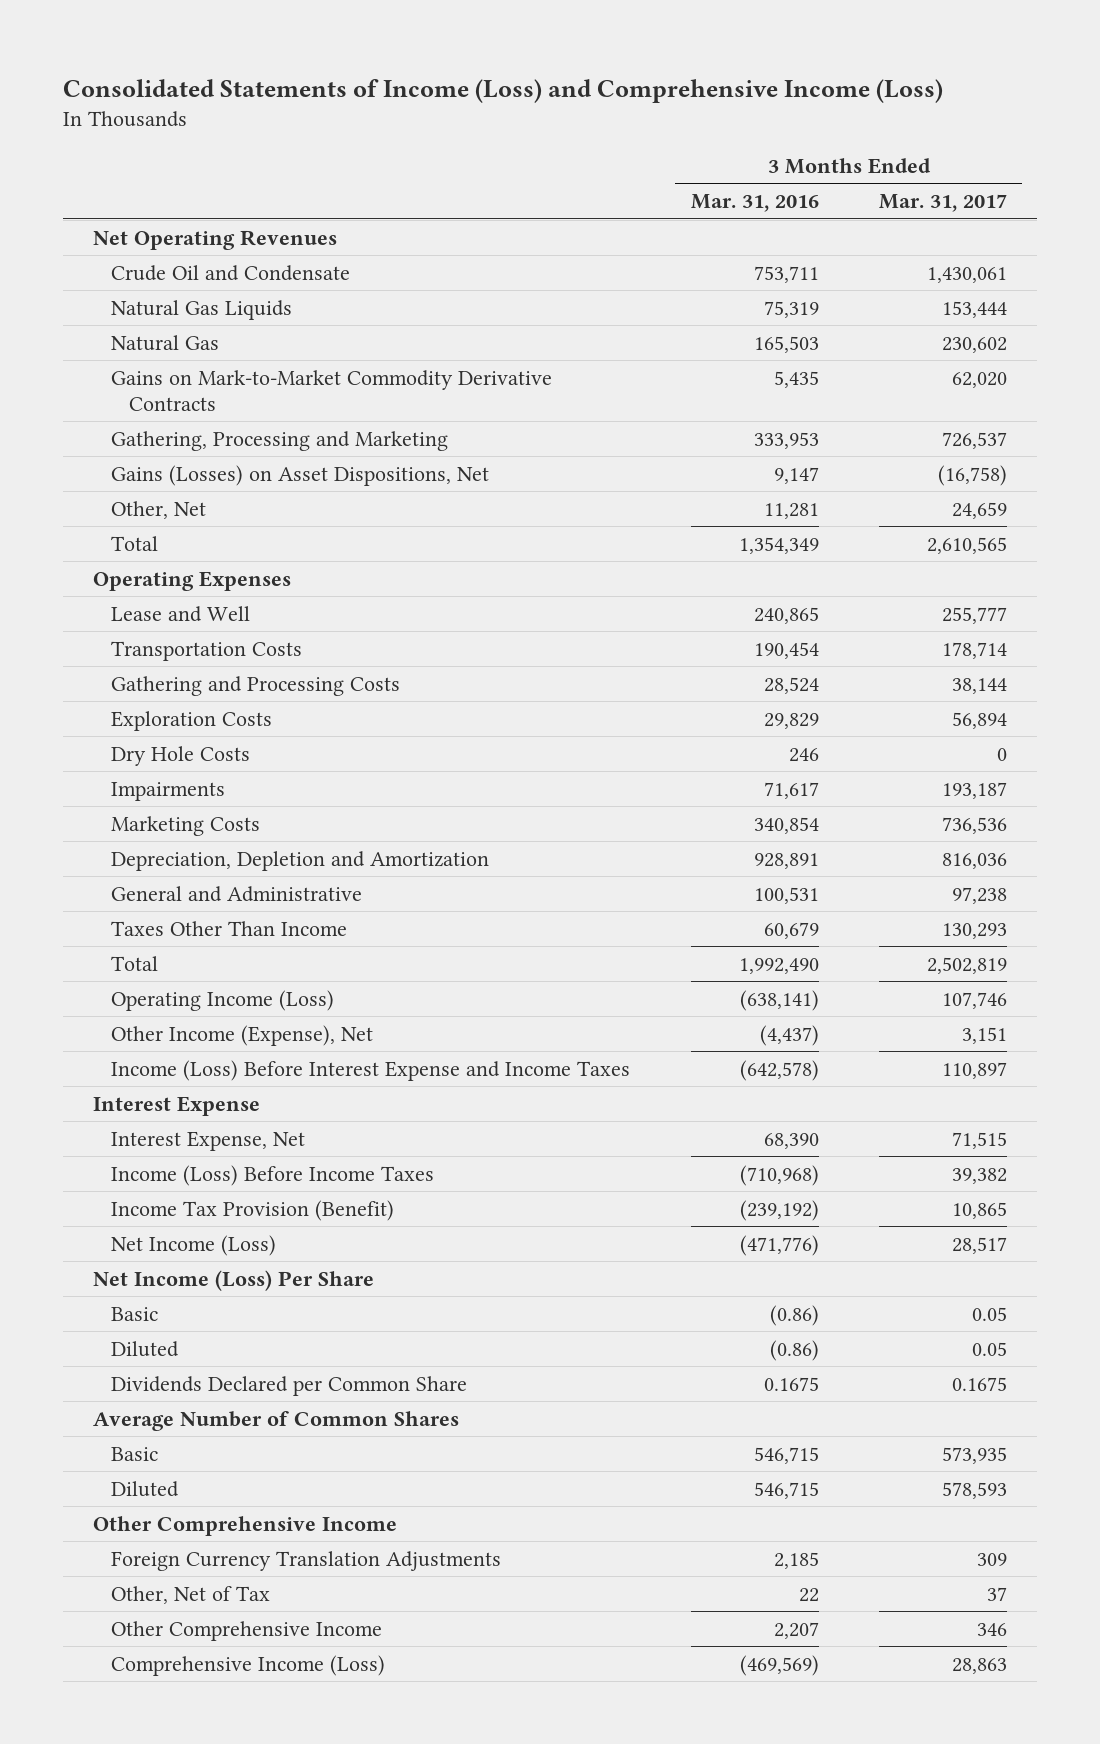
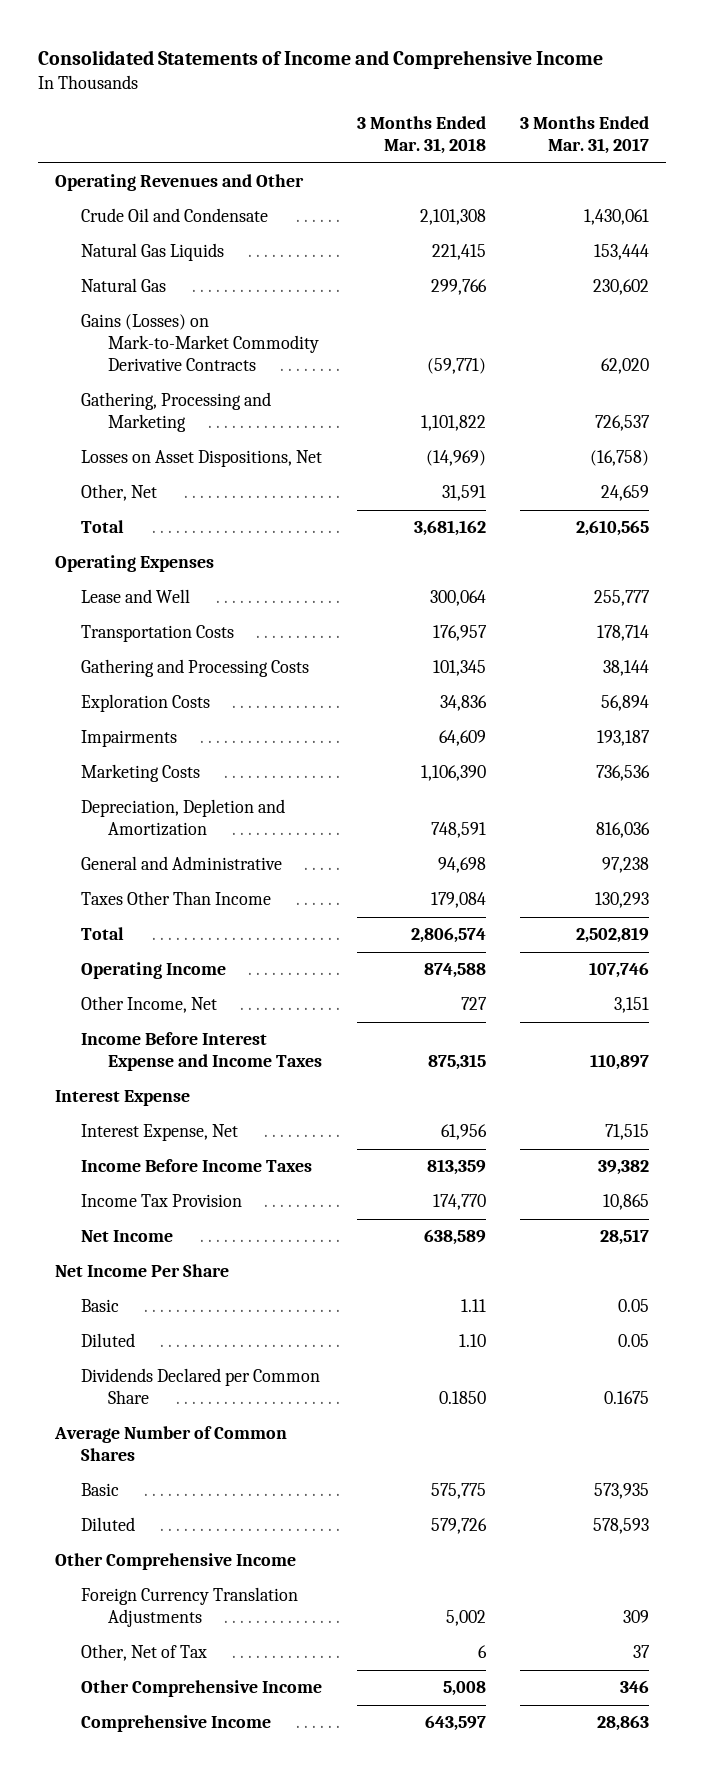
[62,78,943,103] Consolidated Statements of Income (Loss) and Comprehensive Income (Loss) -> [37,49,603,69] Consolidated Statements of Income and Comprehensive Income
[690,194,819,213] Mar. 31, 2016 -> none
none -> [356,116,486,155] 3 Months Ended Mar. 31, 2018
[92,229,337,250] Net Operating Revenues -> [54,174,304,192] Operating Revenues and Other
[111,369,553,411] Gains on Mark-to-Market Commodity Derivative Contracts -> [81,314,320,372] Gains (Losses) on Mark-to-Market Commodity Derivative Contracts
[111,464,490,486] Gains (Losses) on Asset Dispositions, Net -> [81,450,323,468] Losses on Asset Dispositions, Net
[111,745,251,766] Dry Hole Costs -> none
[111,989,335,1011] Operating Income (Loss) -> [81,962,227,980] Operating Income
[111,1024,374,1046] Other Income (Expense), Net -> [81,996,218,1014] Other Income, Net
[111,1059,631,1081] Income (Loss) Before Interest Expense and Income Taxes -> [81,1032,323,1072] Income Before Interest Expense and Income Taxes
[111,1164,435,1186] Income (Loss) Before Income Taxes -> [81,1159,313,1173] Income Before Income Taxes
[111,1199,395,1221] Income Tax Provision (Benefit) -> [81,1194,243,1208] Income Tax Provision
[111,1234,277,1256] Net Income (Loss) -> [81,1230,174,1243] Net Income
[92,1269,374,1291] Net Income (Loss) Per Share -> [54,1264,229,1278] Net Income Per Share
[111,1654,386,1676] Comprehensive Income (Loss) -> [81,1715,272,1733] Comprehensive Income

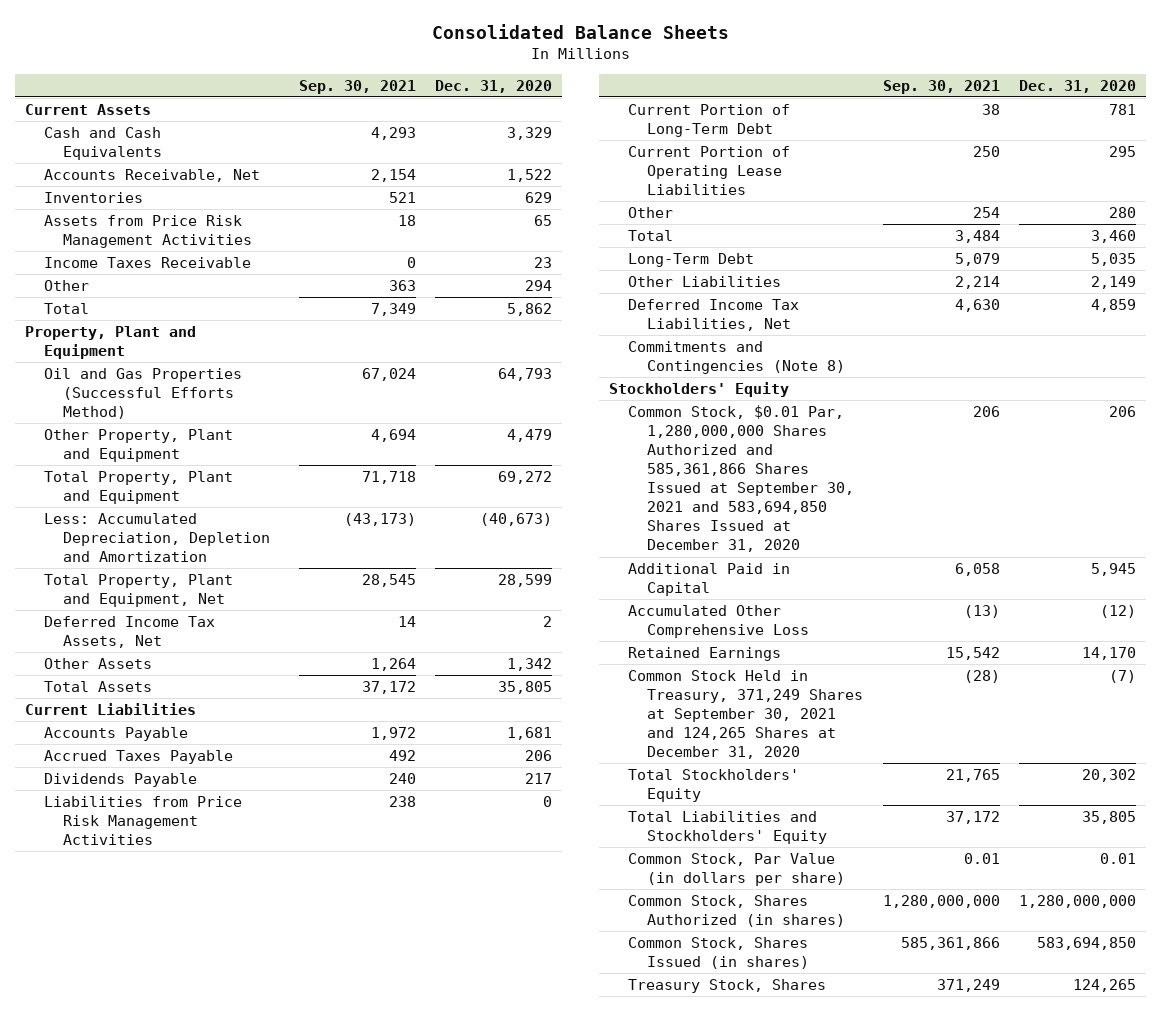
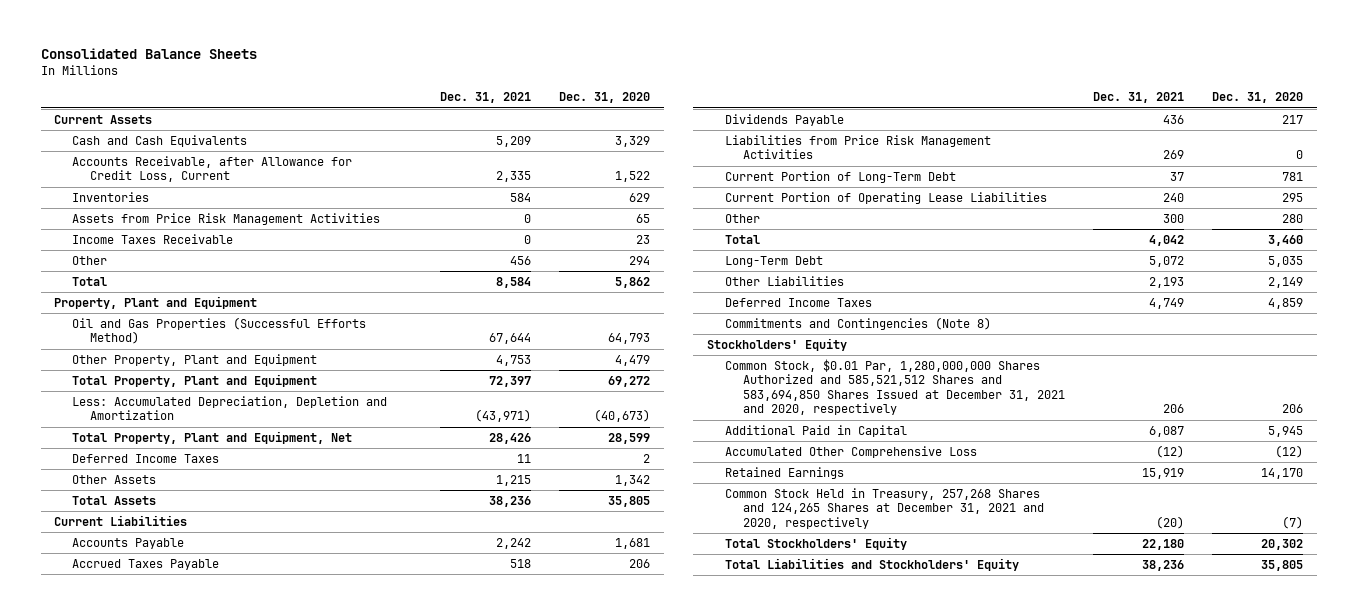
[298,79,416,94] Sep. 30, 2021 -> none
none -> [439,92,531,104] Dec. 31, 2021
[44,169,261,183] Accounts Receivable, Net -> [72,156,353,183] Accounts Receivable, after Allowance for Credit Loss, Current
[44,616,216,649] Deferred Income Tax Assets, Net -> [72,454,220,464] Deferred Income Taxes
[628,299,800,332] Deferred Income Tax Liabilities, Net -> [724,298,872,308] Deferred Income Taxes
[628,405,855,553] Common Stock, $0.01 Par, 1,280,000,000 Shares Authorized and 585,361,866 Shares Issued at September 30, 2021 and 583,694,850 Shares Issued at December 31, 2020 -> [724,359,1065,416] Common Stock, $0.01 Par, 1,280,000,000 Shares Authorized and 585,521,512 Shares and 583,694,850 Shares Issued at December 31, 2021 and 2020, respectively
[628,670,864,760] Common Stock Held in Treasury, 371,249 Shares at September 30, 2021 and 124,265 Shares at December 31, 2020 -> [724,488,1044,529] Common Stock Held in Treasury, 257,268 Shares and 124,265 Shares at December 31, 2021 and 2020, respectively
[628,853,846,887] Common Stock, Par Value (in dollars per share) -> none
[628,895,846,928] Common Stock, Shares Authorized (in shares) -> none
[628,937,810,970] Common Stock, Shares Issued (in shares) -> none
[628,979,827,994] Treasury Stock, Shares -> none

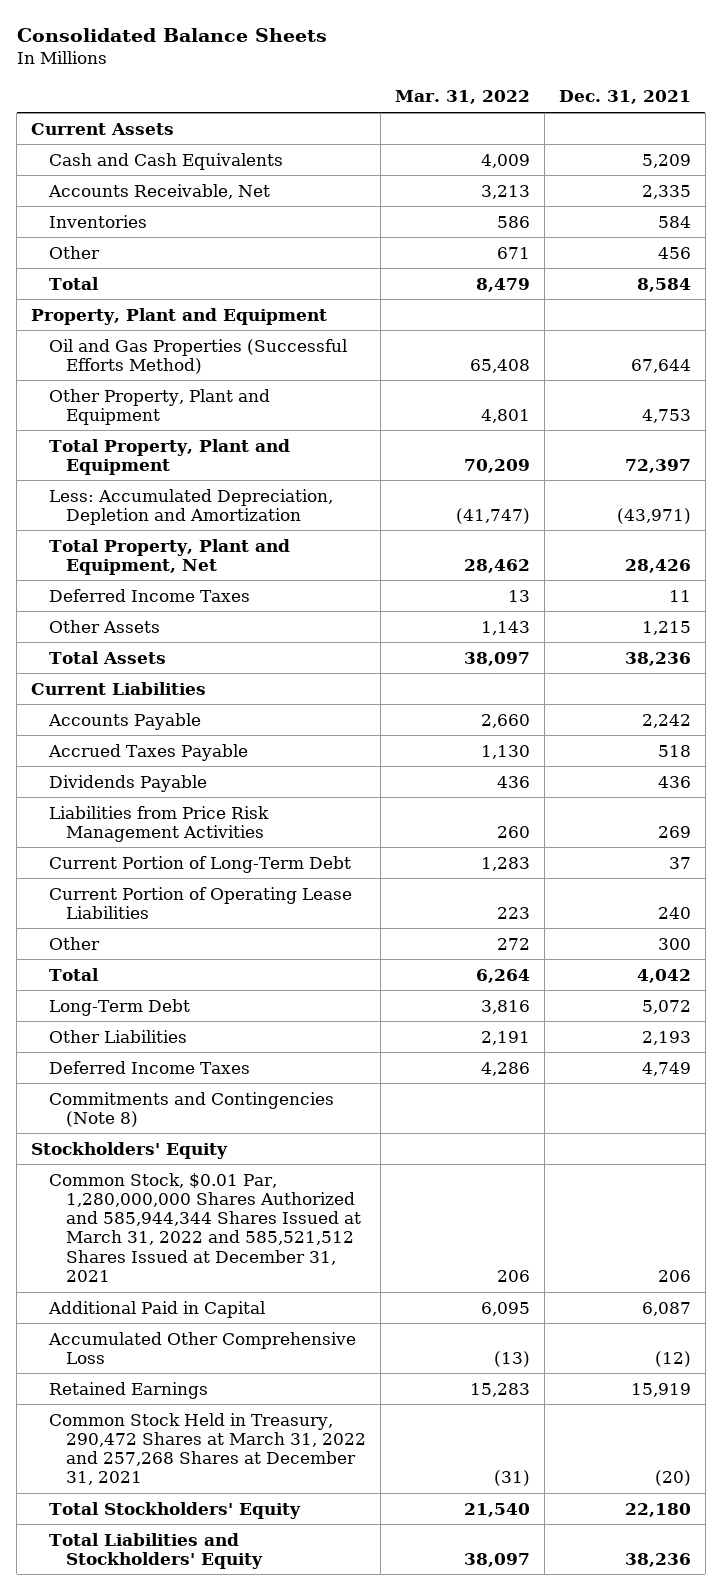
[558,92,650,104] Dec. 31, 2020 -> none
none -> [394,90,530,105] Mar. 31, 2022
[72,156,353,183] Accounts Receivable, after Allowance for Credit Loss, Current -> [47,183,270,199] Accounts Receivable, Net
[72,213,381,226] Assets from Price Risk Management Activities -> none
[72,234,234,245] Income Taxes Receivable -> none
[724,359,1065,416] Common Stock, $0.01 Par, 1,280,000,000 Shares Authorized and 585,521,512 Shares and 583,694,850 Shares Issued at December 31, 2021 and 2020, respectively -> [48,1172,361,1282] Common Stock, $0.01 Par, 1,280,000,000 Shares Authorized and 585,944,344 Shares Issued at March 31, 2022 and 585,521,512 Shares Issued at December 31, 2021
[724,488,1044,529] Common Stock Held in Treasury, 257,268 Shares and 124,265 Shares at December 31, 2021 and 2020, respectively -> [48,1412,366,1486] Common Stock Held in Treasury, 290,472 Shares at March 31, 2022 and 257,268 Shares at December 31, 2021

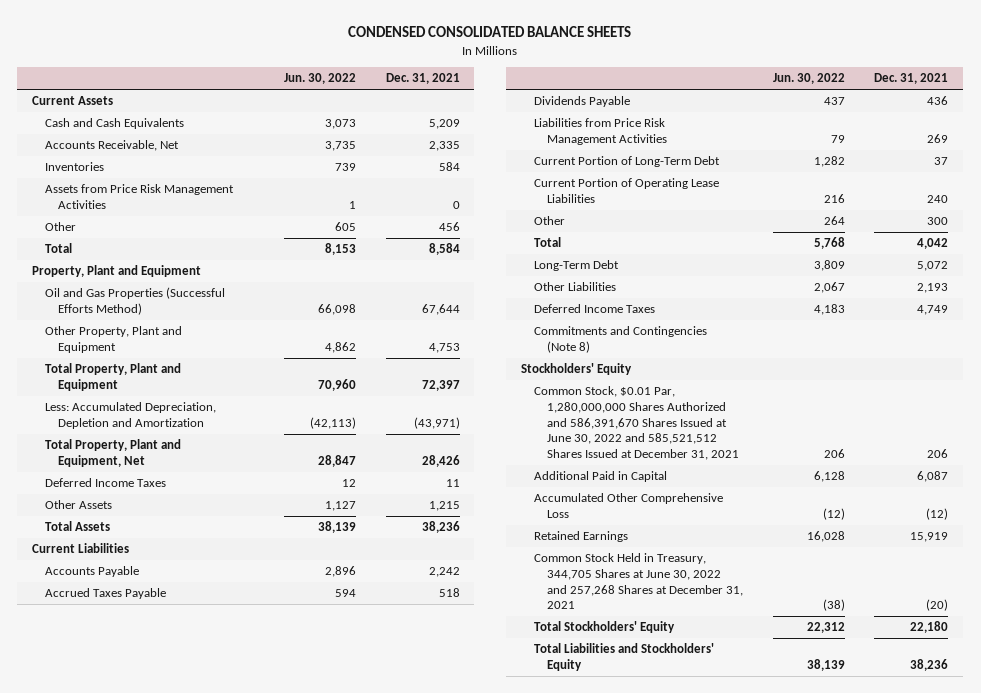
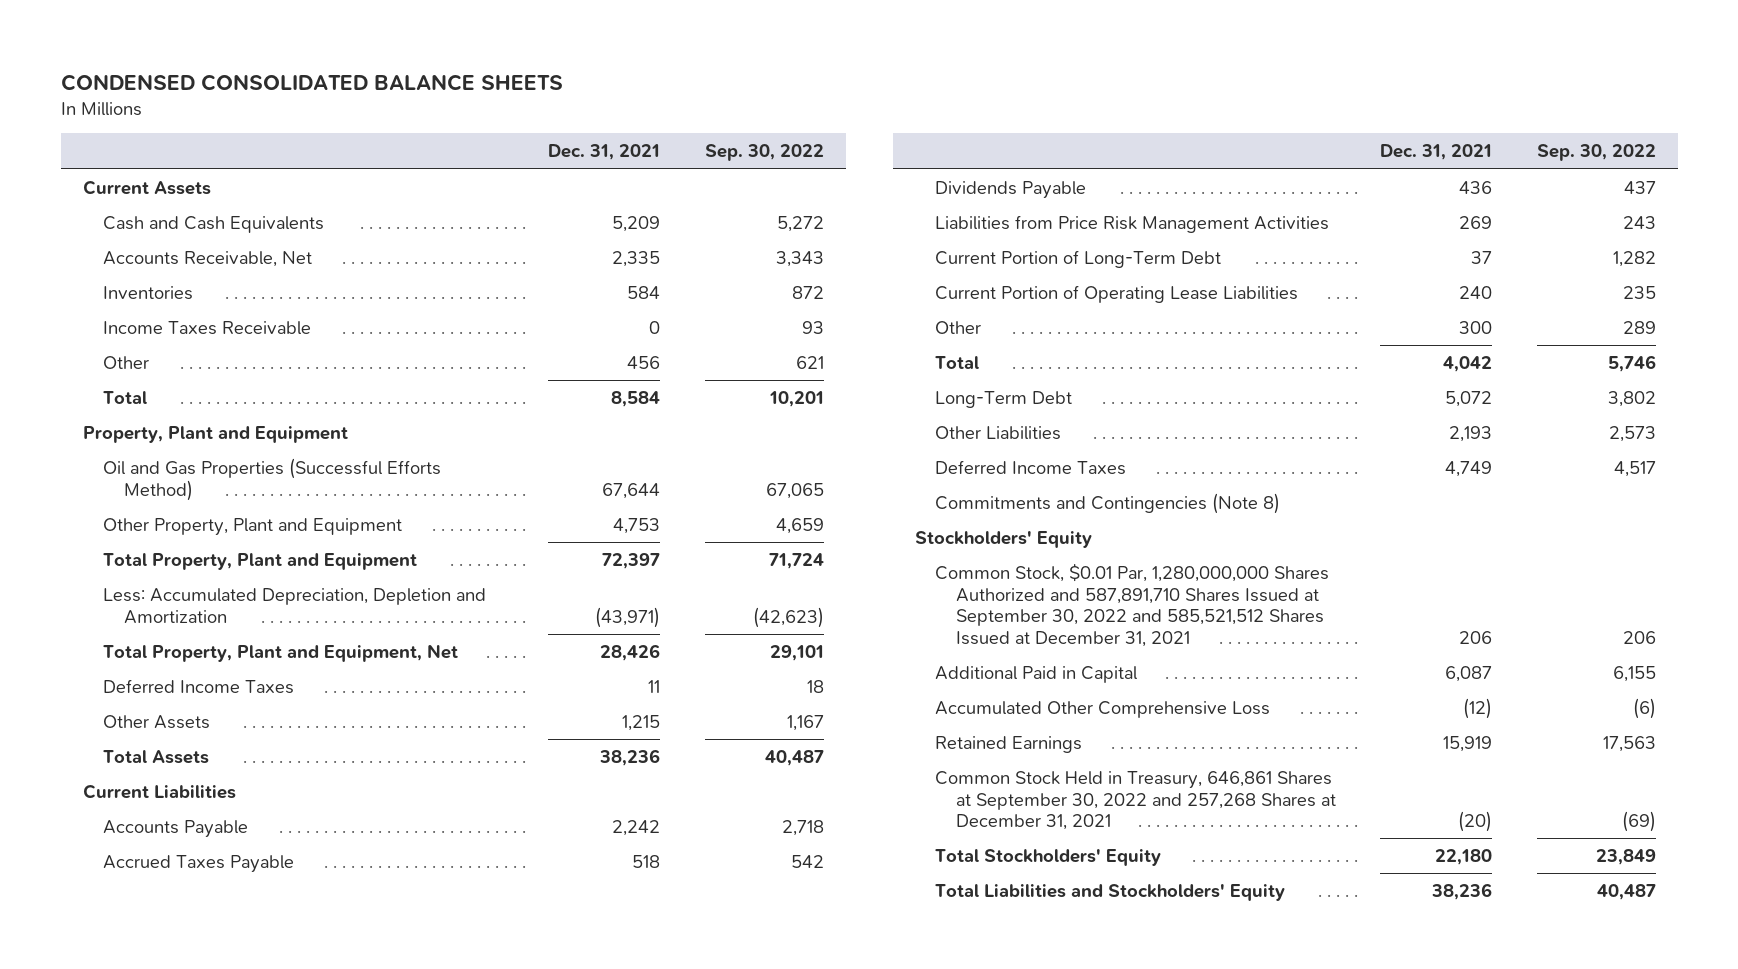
[283,73,356,85] Jun. 30, 2022 -> none
none -> [704,144,824,162] Sep. 30, 2022
[45,184,235,209] Assets from Price Risk Management Activities -> none
none -> [103,321,312,336] Income Taxes Receivable
[534,386,739,461] Common Stock, $0.01 Par, 1,280,000,000 Shares Authorized and 586,391,670 Shares Issued at June 30, 2022 and 585,521,512 Shares Issued at December 31, 2021 -> [935,563,1330,647] Common Stock, $0.01 Par, 1,280,000,000 Shares Authorized and 587,891,710 Shares Issued at September 30, 2022 and 585,521,512 Shares Issued at December 31, 2021
[534,553,743,610] Common Stock Held in Treasury, 344,705 Shares at June 30, 2022 and 257,268 Shares at December 31, 2021 -> [935,771,1336,831] Common Stock Held in Treasury, 646,861 Shares at September 30, 2022 and 257,268 Shares at December 31, 2021

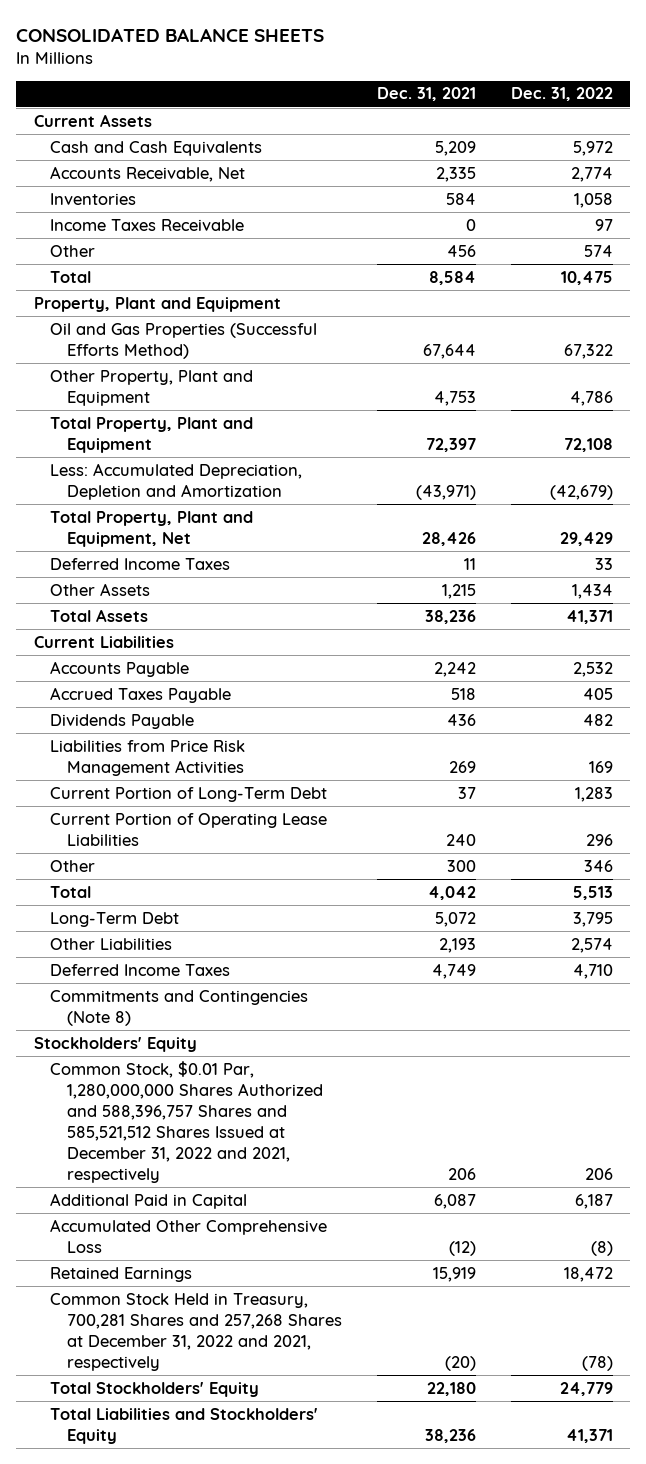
[60,73,563,91] CONDENSED CONSOLIDATED BALANCE SHEETS -> [16,27,325,42] CONSOLIDATED BALANCE SHEETS
[704,144,824,162] Sep. 30, 2022 -> none
none -> [510,87,613,102] Dec. 31, 2022
[935,563,1330,647] Common Stock, $0.01 Par, 1,280,000,000 Shares Authorized and 587,891,710 Shares Issued at September 30, 2022 and 585,521,512 Shares Issued at December 31, 2021 -> [50,1060,323,1184] Common Stock, $0.01 Par, 1,280,000,000 Shares Authorized and 588,396,757 Shares and 585,521,512 Shares Issued at December 31, 2022 and 2021, respectively
[935,771,1336,831] Common Stock Held in Treasury, 646,861 Shares at September 30, 2022 and 257,268 Shares at December 31, 2021 -> [50,1292,342,1371] Common Stock Held in Treasury, 700,281 Shares and 257,268 Shares at December 31, 2022 and 2021, respectively

